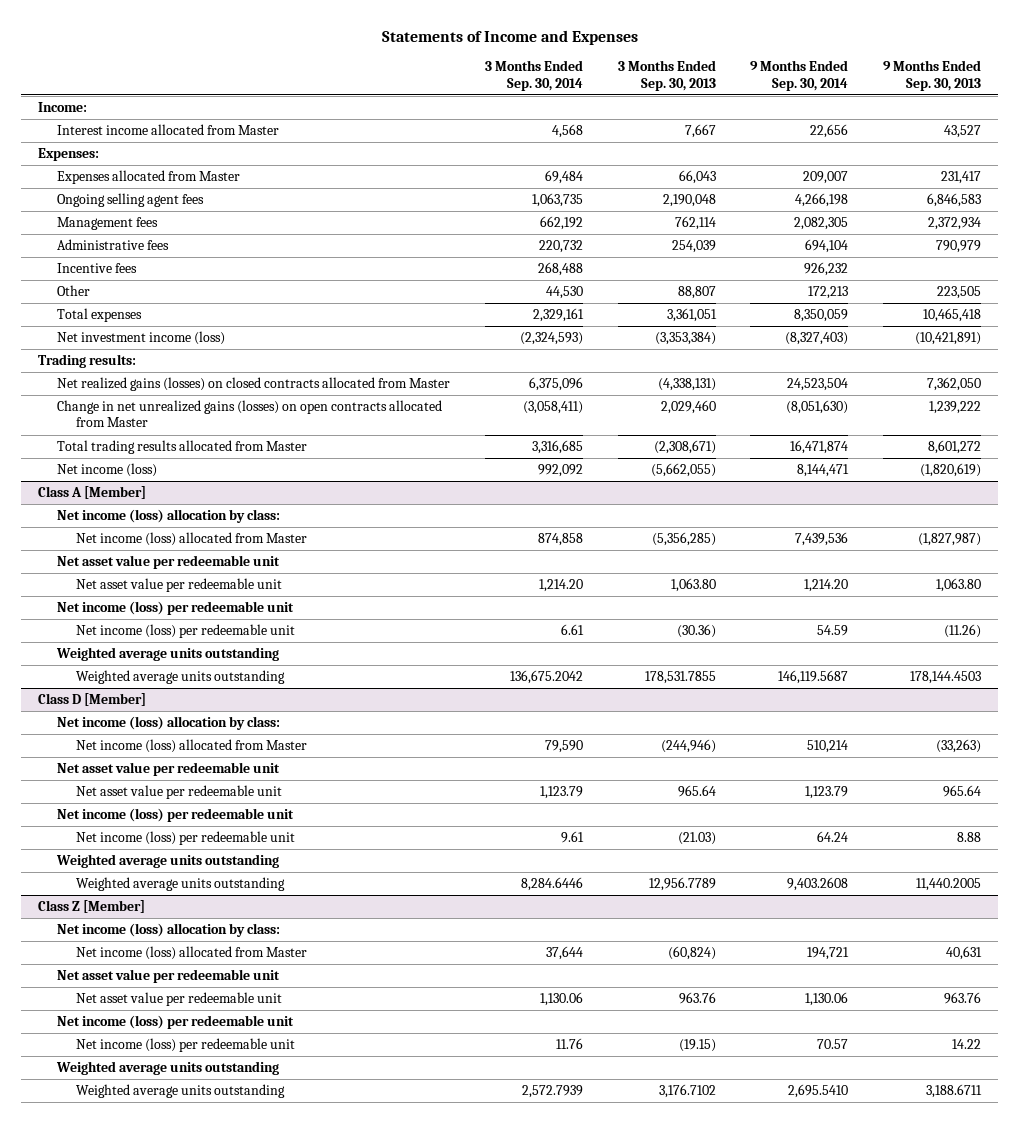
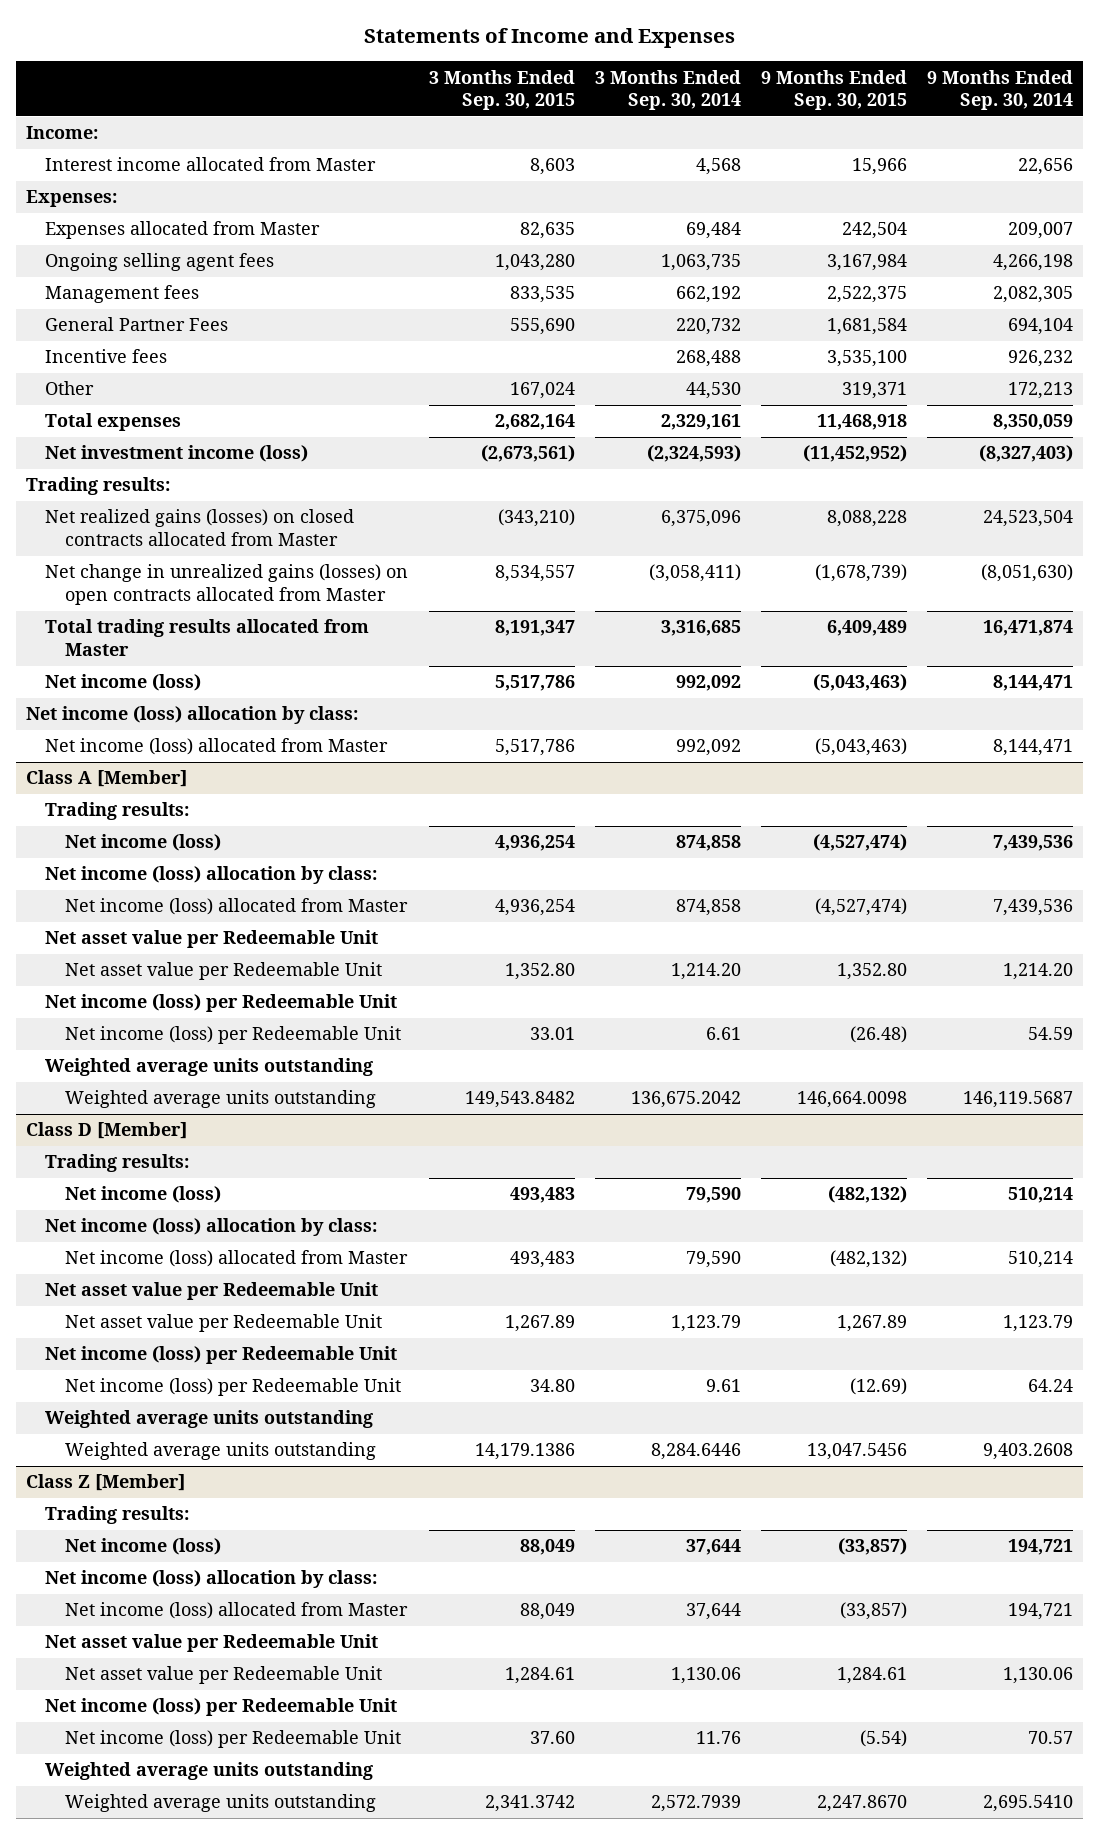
[617,60,716,91] 3 Months Ended Sep. 30, 2013 -> none
[882,60,981,91] 9 Months Ended Sep. 30, 2013 -> none
none -> [428,69,575,111] 3 Months Ended Sep. 30, 2015
none -> [761,69,908,111] 9 Months Ended Sep. 30, 2015
[57,239,170,251] Administrative fees -> [45,317,229,332] General Partner Fees
[57,400,443,428] Change in net unrealized gains (losses) on open contracts allocated from Master -> [45,564,409,605] Net change in unrealized gains (losses) on open contracts allocated from Master
none -> [25,706,358,725] Net income (loss) allocation by class:
none -> [45,738,389,756] Net income (loss) allocated from Master
none -> [45,802,190,821] Trading results:
none -> [64,834,221,852] Net income (loss)
[57,555,281,570] Net asset value per redeemable unit -> [45,930,379,949] Net asset value per Redeemable Unit
[76,578,283,593] Net asset value per redeemable unit -> [64,962,382,981] Net asset value per Redeemable Unit
[57,601,295,616] Net income (loss) per redeemable unit -> [45,994,398,1013] Net income (loss) per Redeemable Unit
[76,624,296,639] Net income (loss) per redeemable unit -> [64,1026,401,1045] Net income (loss) per Redeemable Unit
none -> [45,1154,190,1173] Trading results:
none -> [64,1186,221,1204] Net income (loss)
[57,762,281,777] Net asset value per redeemable unit -> [45,1282,379,1301] Net asset value per Redeemable Unit
[76,785,283,800] Net asset value per redeemable unit -> [64,1314,382,1333] Net asset value per Redeemable Unit
[57,808,295,823] Net income (loss) per redeemable unit -> [45,1346,398,1365] Net income (loss) per Redeemable Unit
[76,831,296,846] Net income (loss) per redeemable unit -> [64,1378,401,1397] Net income (loss) per Redeemable Unit
none -> [45,1506,190,1525] Trading results:
none -> [64,1538,221,1556] Net income (loss)
[57,969,281,984] Net asset value per redeemable unit -> [45,1634,379,1653] Net asset value per Redeemable Unit
[76,992,283,1007] Net asset value per redeemable unit -> [64,1666,382,1685] Net asset value per Redeemable Unit
[57,1015,295,1030] Net income (loss) per redeemable unit -> [45,1698,398,1717] Net income (loss) per Redeemable Unit
[76,1038,296,1053] Net income (loss) per redeemable unit -> [64,1730,401,1749] Net income (loss) per Redeemable Unit

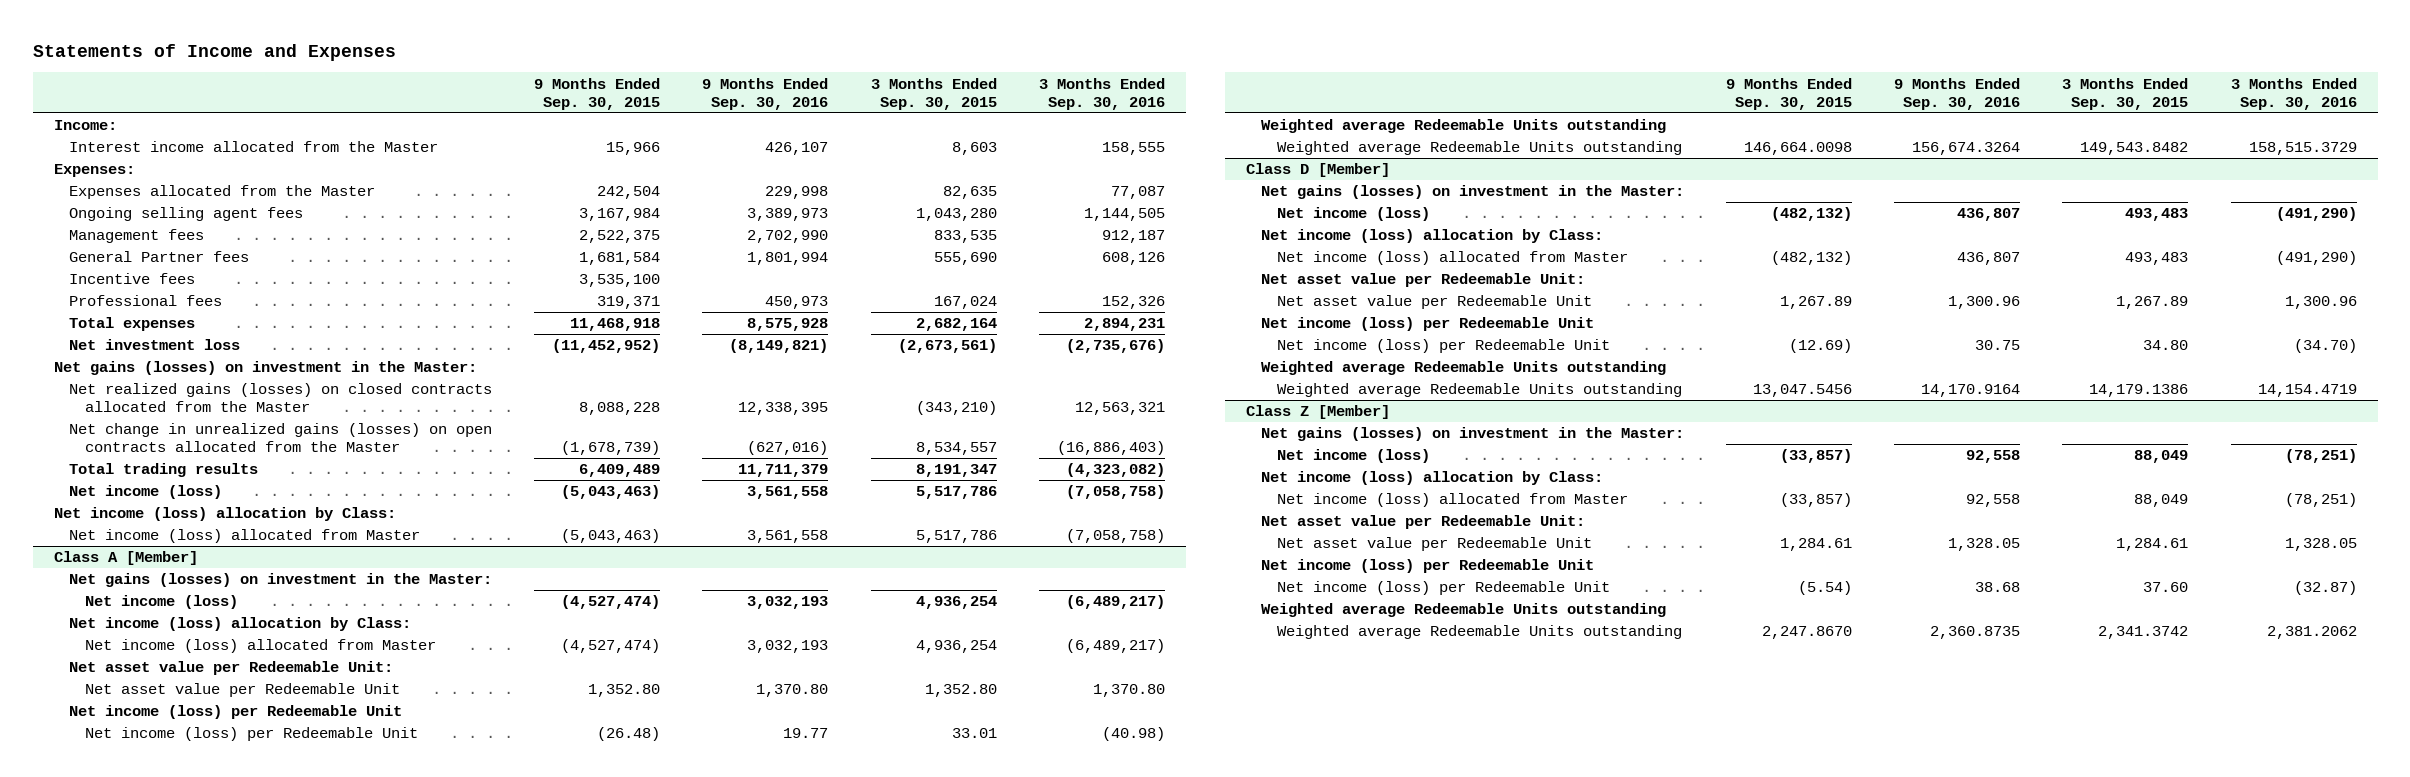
[594,69,741,111] 3 Months Ended Sep. 30, 2014 -> none
[927,69,1074,111] 9 Months Ended Sep. 30, 2014 -> none
none -> [702,77,829,110] 9 Months Ended Sep. 30, 2016
none -> [1038,77,1165,110] 3 Months Ended Sep. 30, 2016
[45,157,377,172] Interest income allocated from Master -> [69,141,439,153] Interest income allocated from the Master
[45,221,321,240] Expenses allocated from Master -> [69,185,376,200] Expenses allocated from the Master
[45,317,229,332] General Partner Fees -> [69,251,250,263] General Partner fees
[45,381,95,396] Other -> [69,295,223,307] Professional fees
[25,477,170,496] Trading results: -> none
[45,445,309,463] Net investment income (loss) -> [69,339,241,351] Net investment loss
none -> [53,361,477,376] Net gains (losses) on investment in the Master:
[45,509,355,546] Net realized gains (losses) on closed contracts allocated from Master -> [69,383,493,413] Net realized gains (losses) on closed contracts allocated from the Master
[45,564,409,605] Net change in unrealized gains (losses) on open contracts allocated from Master -> [69,423,493,453] Net change in unrealized gains (losses) on open contracts allocated from the Master
[45,619,370,656] Total trading results allocated from Master -> [69,463,259,478] Total trading results
[25,706,358,725] Net income (loss) allocation by class: -> [53,507,396,522] Net income (loss) allocation by Class:
[45,802,190,821] Trading results: -> none
none -> [69,573,493,588] Net gains (losses) on investment in the Master:
[45,866,378,885] Net income (loss) allocation by class: -> [69,617,412,632] Net income (loss) allocation by Class:
[45,930,379,949] Net asset value per Redeemable Unit -> [69,661,394,676] Net asset value per Redeemable Unit:
[45,1058,374,1077] Weighted average units outstanding -> [1261,119,1667,134] Weighted average Redeemable Units outstanding
[64,1090,376,1109] Weighted average units outstanding -> [1276,141,1682,156] Weighted average Redeemable Units outstanding
[45,1154,190,1173] Trading results: -> none
none -> [1261,185,1685,200] Net gains (losses) on investment in the Master:
[45,1218,378,1237] Net income (loss) allocation by class: -> [1261,229,1604,244] Net income (loss) allocation by Class:
[45,1282,379,1301] Net asset value per Redeemable Unit -> [1261,273,1586,288] Net asset value per Redeemable Unit:
[45,1410,374,1429] Weighted average units outstanding -> [1261,361,1667,376] Weighted average Redeemable Units outstanding
[64,1442,376,1461] Weighted average units outstanding -> [1276,383,1682,398] Weighted average Redeemable Units outstanding
[45,1506,190,1525] Trading results: -> none
none -> [1261,427,1685,442] Net gains (losses) on investment in the Master:
[45,1570,378,1589] Net income (loss) allocation by class: -> [1261,471,1604,486] Net income (loss) allocation by Class:
[45,1634,379,1653] Net asset value per Redeemable Unit -> [1261,515,1586,530] Net asset value per Redeemable Unit:
[45,1762,374,1781] Weighted average units outstanding -> [1261,603,1667,618] Weighted average Redeemable Units outstanding
[64,1794,376,1813] Weighted average units outstanding -> [1276,625,1682,640] Weighted average Redeemable Units outstanding

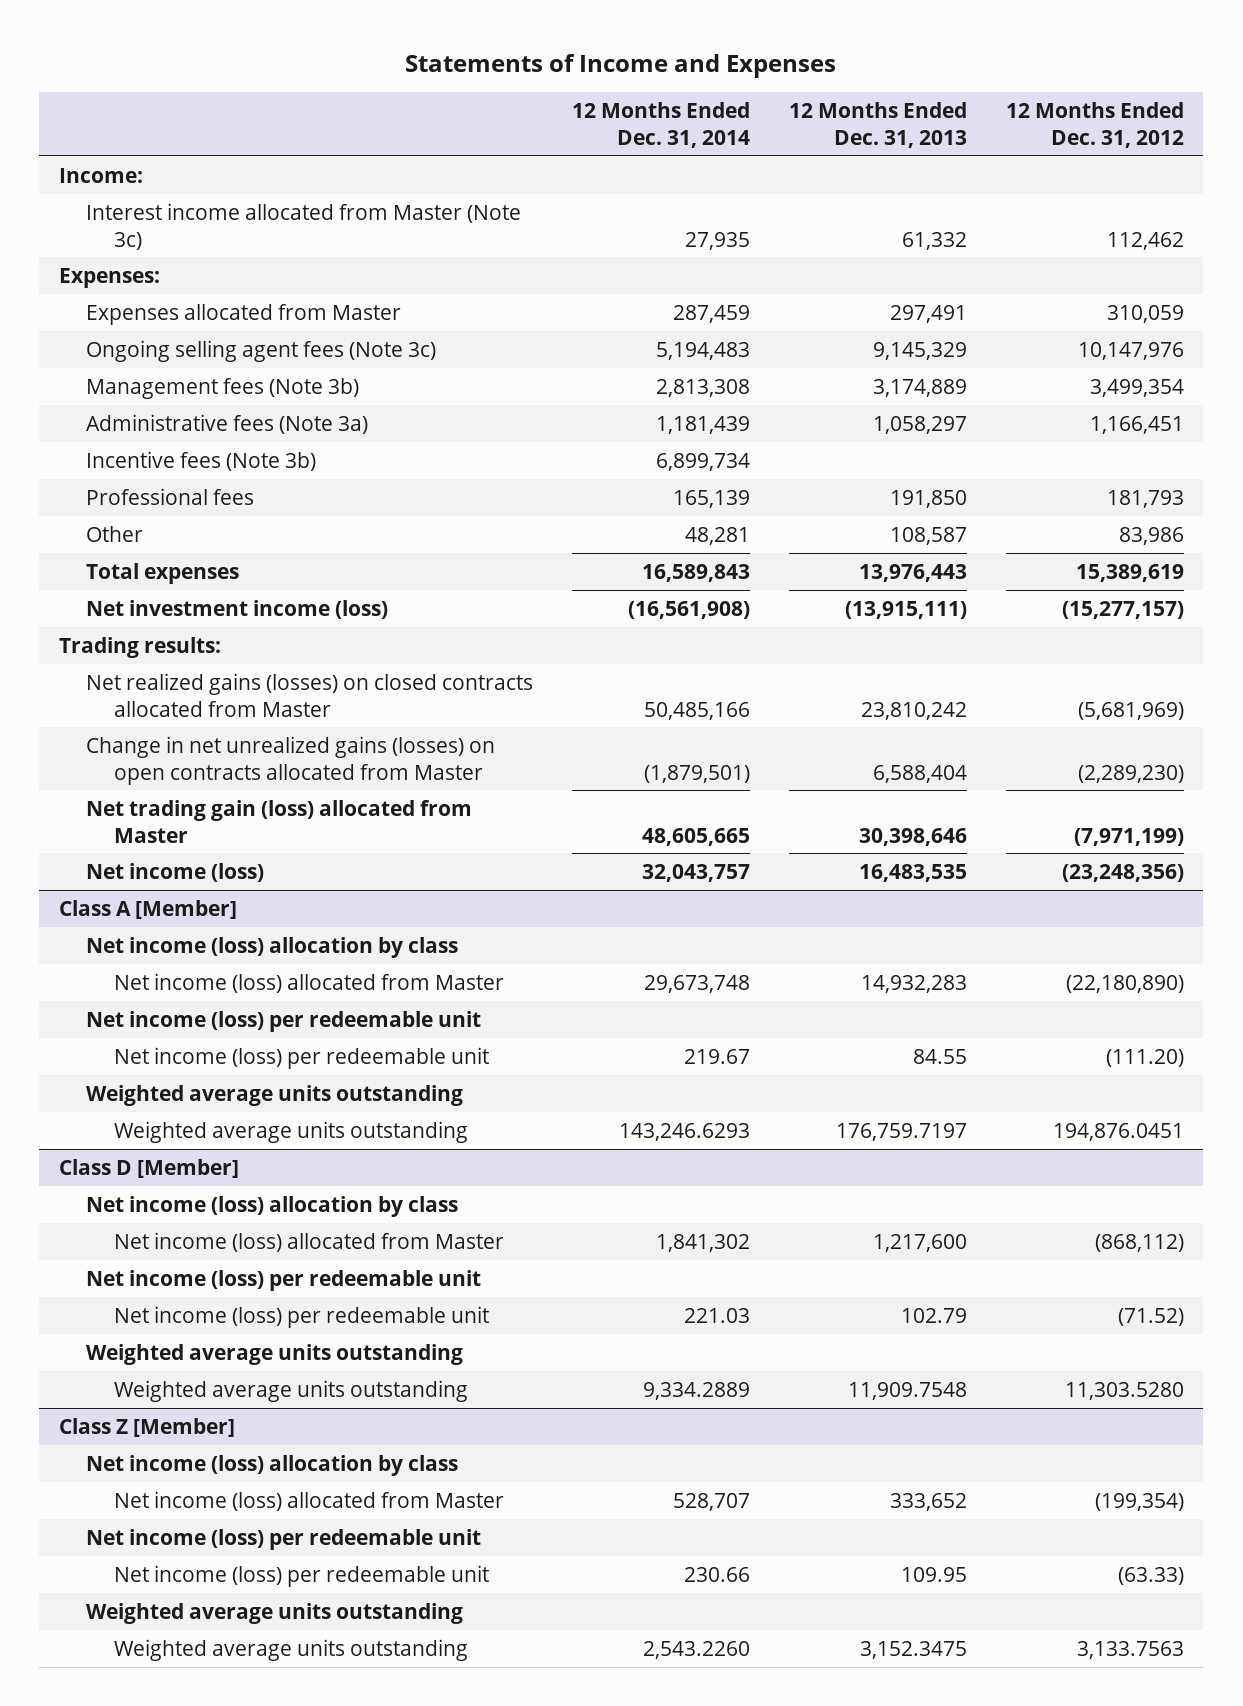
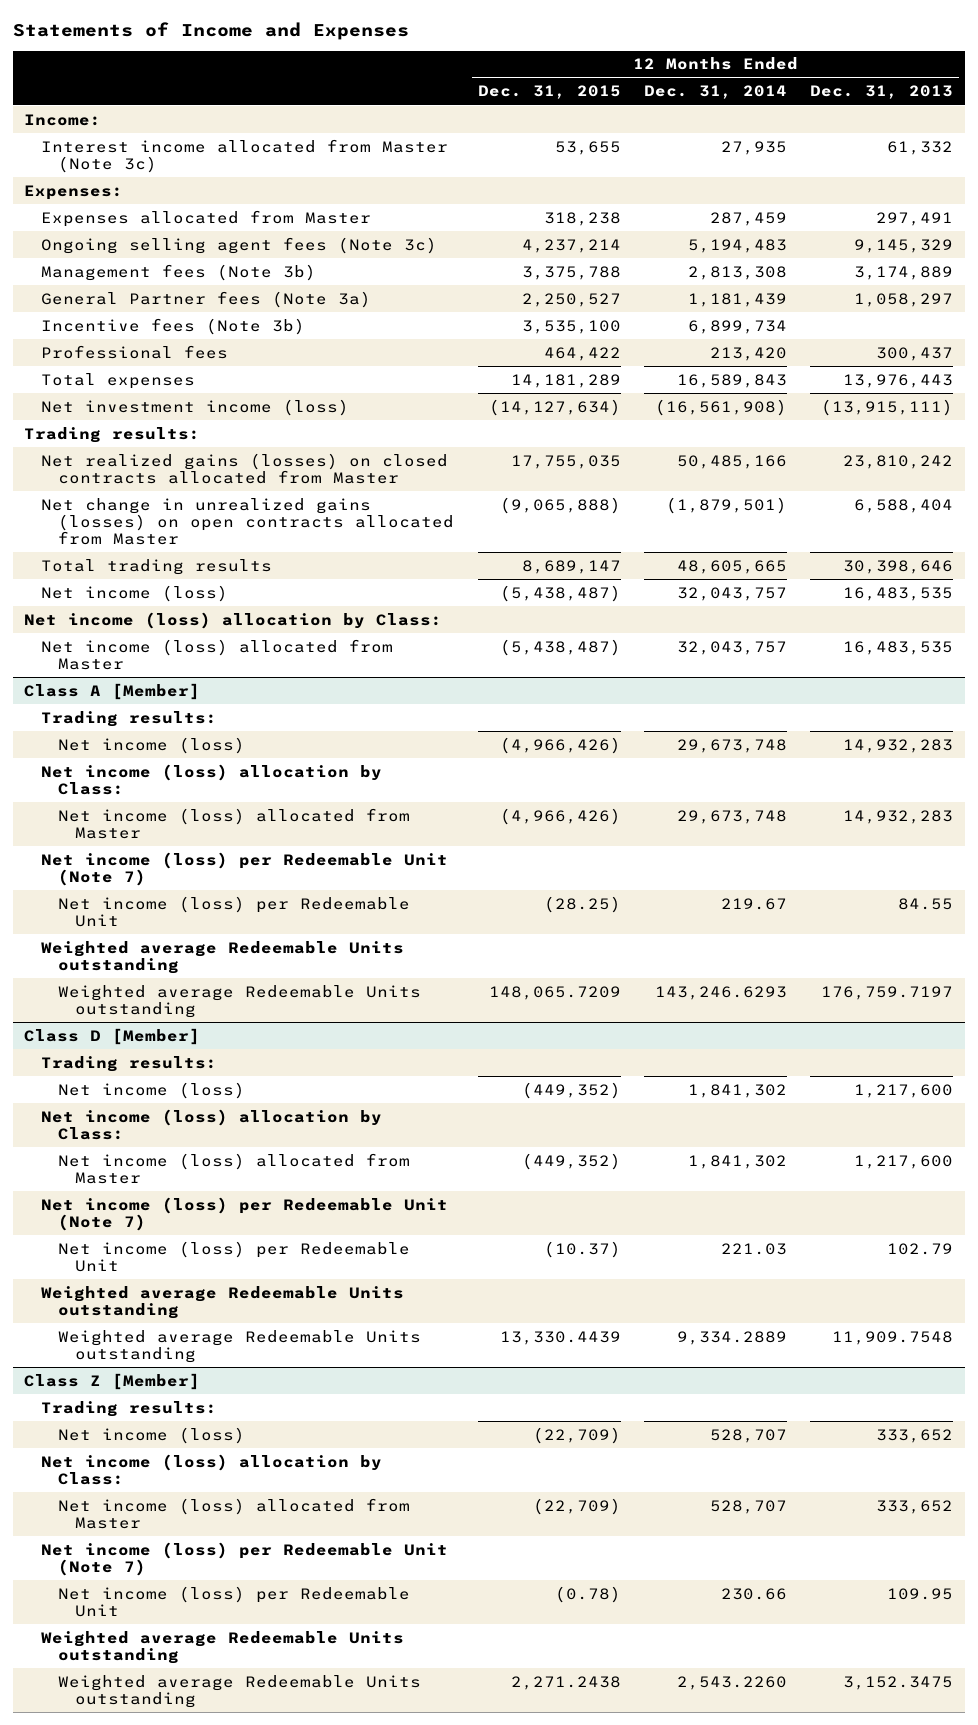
[1005,102,1184,148] 12 Months Ended Dec. 31, 2012 -> none
none -> [477,85,621,100] Dec. 31, 2015
[86,413,369,434] Administrative fees (Note 3a) -> [41,290,372,308] General Partner fees (Note 3a)
[86,525,144,542] Other -> none
[673,489,751,508] 165,139 -> [710,346,788,361] 213,420
[889,489,967,508] 191,850 -> [876,346,954,361] 300,437
[86,735,496,785] Change in net unrealized gains (losses) on open contracts allocated from Master -> [41,497,455,546] Net change in unrealized gains (losses) on open contracts allocated from Master
[86,799,473,843] Net trading gain (loss) allocated from Master -> [41,558,273,575] Total trading results
none -> [24,611,443,629] Net income (loss) allocation by Class:
none -> [41,638,394,670] Net income (loss) allocated from Master
none -> [41,710,218,727] Trading results:
none -> [58,736,246,754] Net income (loss)
[86,936,459,958] Net income (loss) allocation by class -> [41,763,383,795] Net income (loss) allocation by Class:
[86,1010,482,1032] Net income (loss) per redeemable unit -> [41,851,449,886] Net income (loss) per Redeemable Unit (Note 7)
[113,1046,489,1069] Net income (loss) per redeemable unit -> [58,895,411,927] Net income (loss) per Redeemable Unit
[86,1084,464,1106] Weighted average units outstanding -> [41,940,405,974] Weighted average Redeemable Units outstanding
[113,1120,468,1143] Weighted average units outstanding -> [58,984,422,1018] Weighted average Redeemable Units outstanding
none -> [41,1055,218,1072] Trading results:
none -> [58,1081,246,1099] Net income (loss)
[86,1195,459,1217] Net income (loss) allocation by class -> [41,1108,383,1140] Net income (loss) allocation by Class:
[86,1269,482,1291] Net income (loss) per redeemable unit -> [41,1196,449,1231] Net income (loss) per Redeemable Unit (Note 7)
[113,1305,489,1328] Net income (loss) per redeemable unit -> [58,1240,411,1272] Net income (loss) per Redeemable Unit
[86,1343,464,1365] Weighted average units outstanding -> [41,1285,405,1319] Weighted average Redeemable Units outstanding
[113,1379,468,1402] Weighted average units outstanding -> [58,1329,422,1363] Weighted average Redeemable Units outstanding
none -> [41,1400,218,1417] Trading results:
none -> [58,1426,246,1444] Net income (loss)
[86,1454,459,1476] Net income (loss) allocation by class -> [41,1453,383,1485] Net income (loss) allocation by Class:
[86,1528,482,1550] Net income (loss) per redeemable unit -> [41,1541,449,1576] Net income (loss) per Redeemable Unit (Note 7)
[113,1564,489,1587] Net income (loss) per redeemable unit -> [58,1585,411,1617] Net income (loss) per Redeemable Unit
[86,1602,464,1624] Weighted average units outstanding -> [41,1630,405,1664] Weighted average Redeemable Units outstanding
[113,1638,468,1661] Weighted average units outstanding -> [58,1674,422,1708] Weighted average Redeemable Units outstanding

